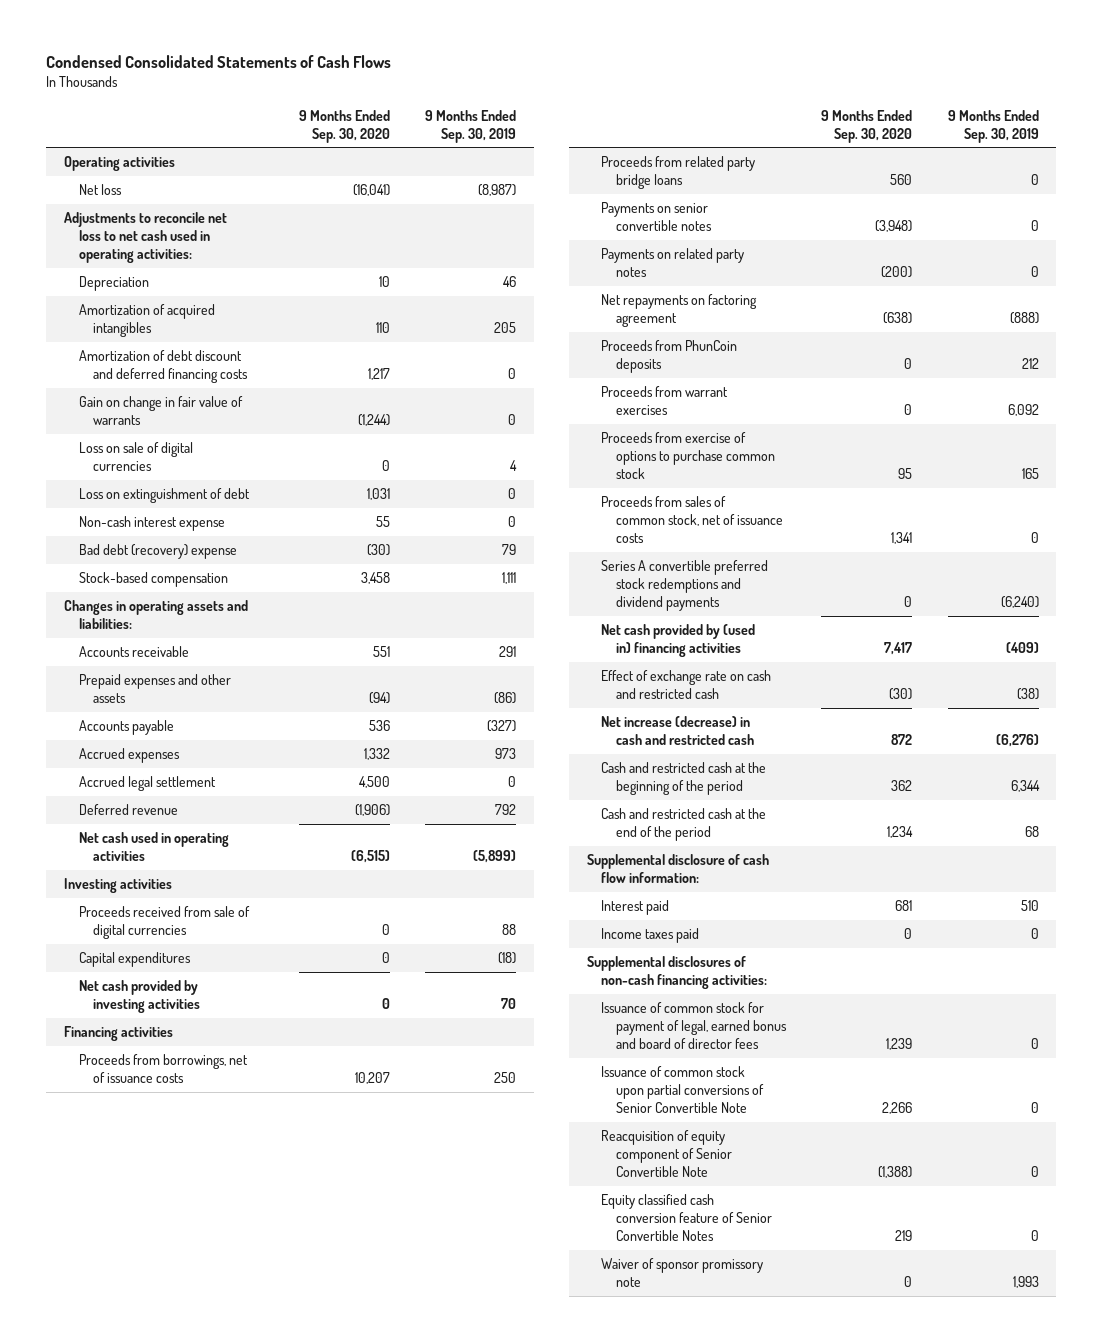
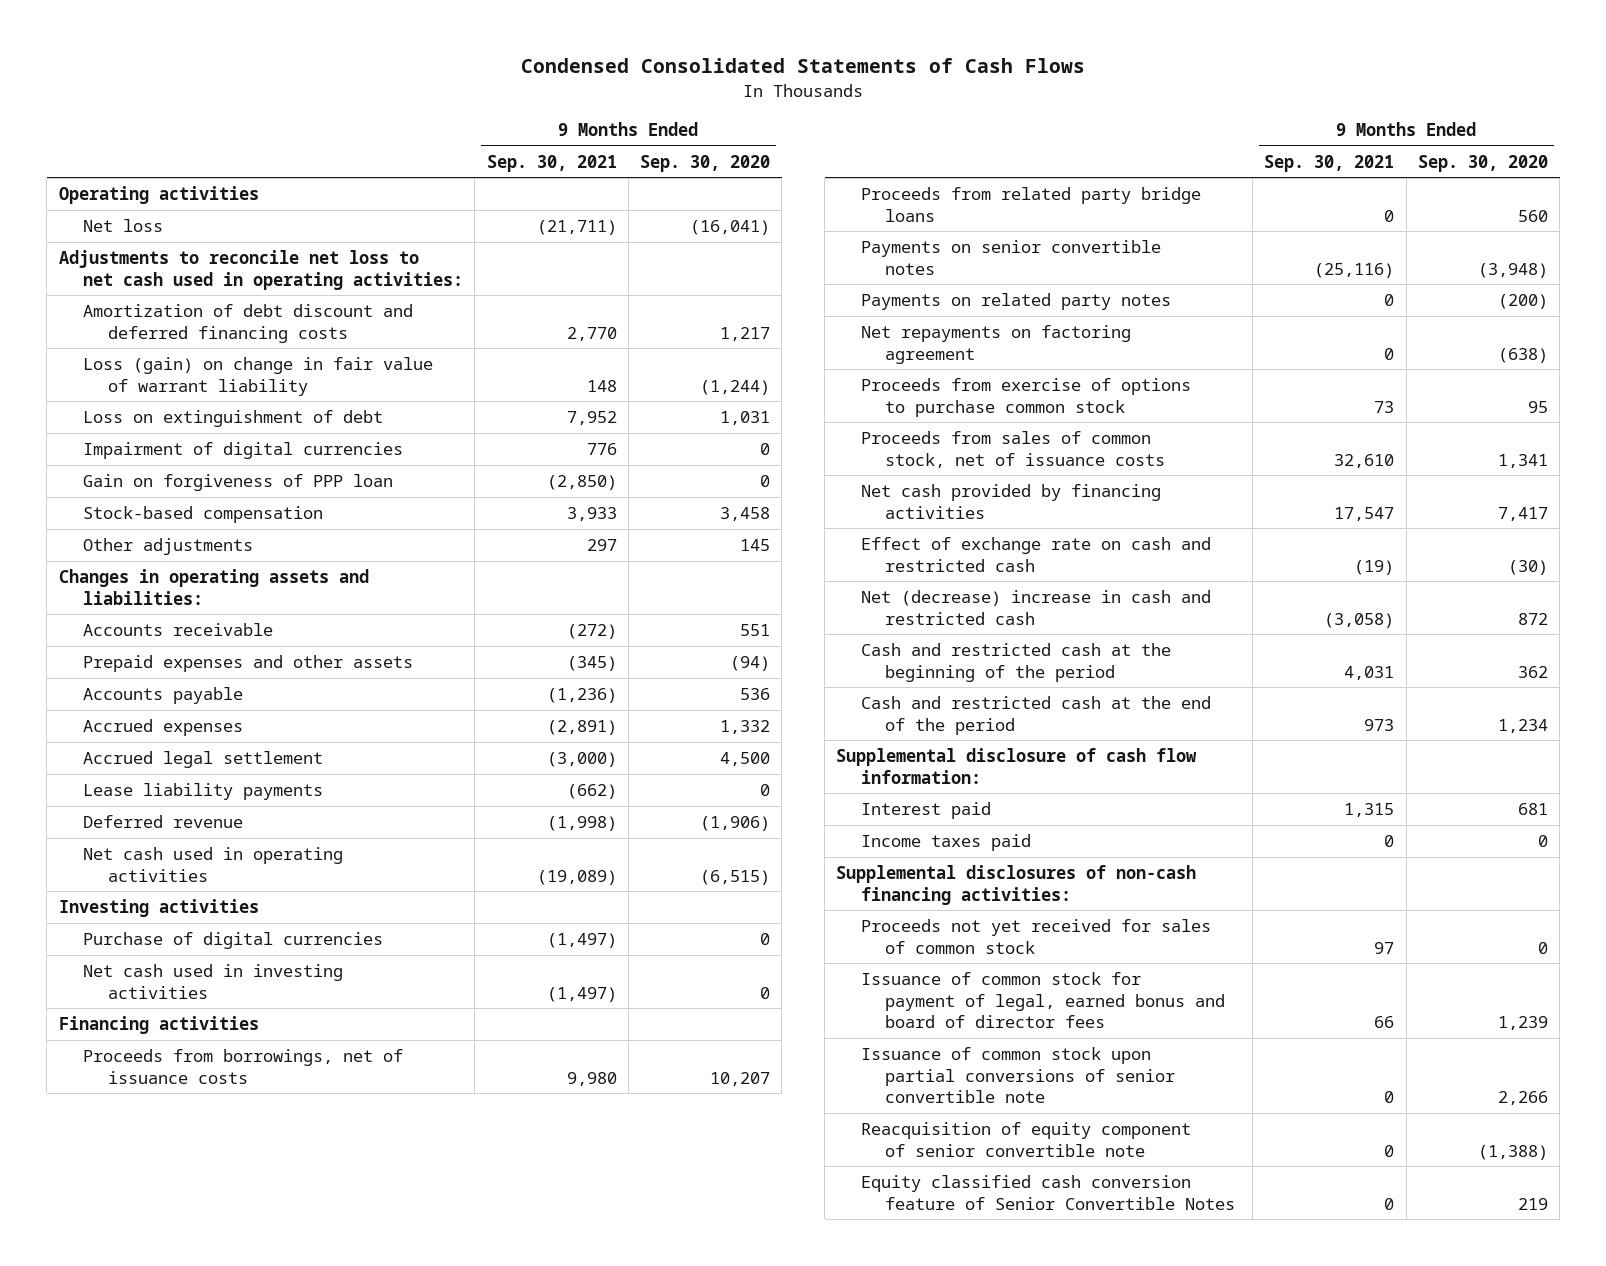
[424,109,516,143] 9 Months Ended Sep. 30, 2019 -> none
none -> [486,154,617,172] Sep. 30, 2021
[78,276,149,292] Depreciation -> none
[78,304,215,338] Amortization of acquired intangibles -> none
[78,442,193,472] Loss on sale of digital currencies -> none
[78,396,243,426] Gain on change in fair value of warrants -> [83,357,434,396] Loss (gain) on change in fair value of warrant liability
[78,516,225,532] Non-cash interest expense -> none
[78,544,237,560] Bad debt (recovery) expense -> none
none -> [83,442,404,460] Impairment of digital currencies
none -> [83,474,394,492] Gain on forgiveness of PPP loan
none -> [83,538,254,556] Other adjustments
none -> [83,783,324,801] Lease liability payments
[78,906,250,940] Proceeds received from sale of digital currencies -> none
[78,952,191,968] Capital expenditures -> none
none -> [83,932,384,950] Purchase of digital currencies
[78,980,201,1014] Net cash provided by investing activities -> [83,964,344,999] Net cash used in investing activities
[601,340,738,374] Proceeds from PhunCoin deposits -> none
[601,386,729,416] Proceeds from warrant exercises -> none
[601,560,769,612] Series A convertible preferred stock redemptions and dividend payments -> none
[601,624,756,658] Net cash provided by (used in) financing activities -> [860,484,1161,519] Net cash provided by financing activities
[601,716,755,746] Net increase (decrease) in cash and restricted cash -> [860,590,1211,625] Net (decrease) increase in cash and restricted cash
none -> [860,919,1211,954] Proceeds not yet received for sales of common stock
[601,1066,765,1114] Issuance of common stock upon partial conversions of Senior Convertible Note -> [860,1047,1176,1104] Issuance of common stock upon partial conversions of senior convertible note
[601,1130,733,1178] Reacquisition of equity component of Senior Convertible Note -> [860,1122,1191,1157] Reacquisition of equity component of senior convertible note
[601,1258,764,1288] Waiver of sponsor promissory note -> none

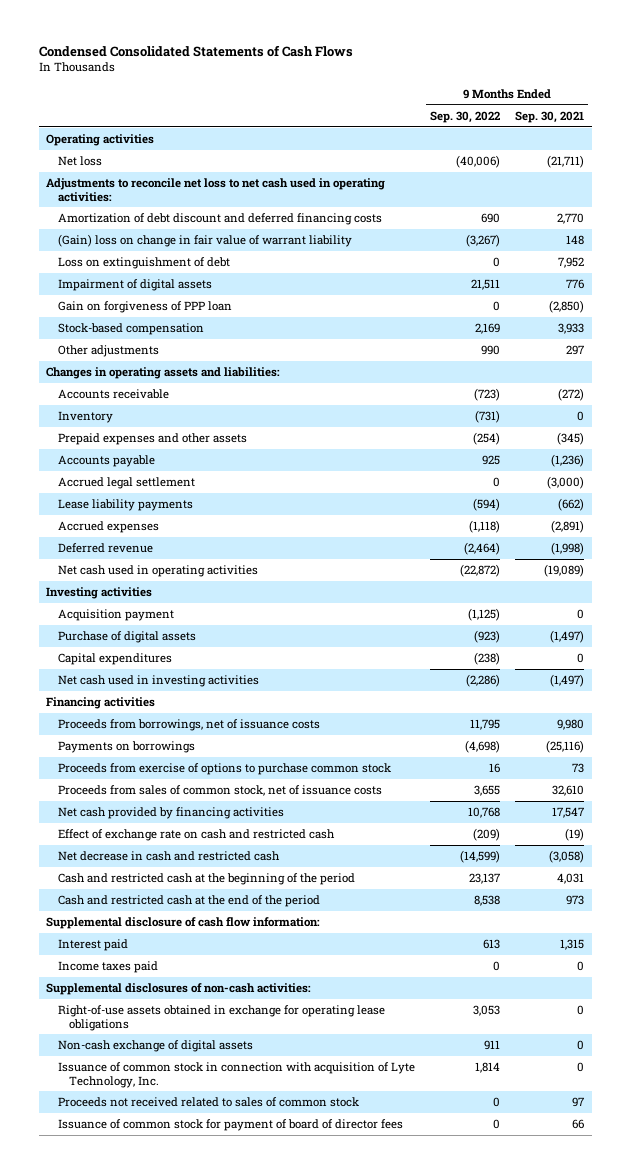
[640,154,771,172] Sep. 30, 2020 -> none
none -> [430,110,501,123] Sep. 30, 2022
[83,357,434,396] Loss (gain) on change in fair value of warrant liability -> [57,234,352,248] (Gain) loss on change in fair value of warrant liability
[83,442,404,460] Impairment of digital currencies -> [57,279,212,292] Impairment of digital assets
none -> [57,411,113,424] Inventory
[83,719,244,737] Accrued expenses -> [57,521,159,534] Accrued expenses
none -> [57,609,174,622] Acquisition payment
[83,932,384,950] Purchase of digital currencies -> [57,631,196,644] Purchase of digital assets
none -> [57,653,172,666] Capital expenditures
[860,187,1201,222] Proceeds from related party bridge loans -> none
[860,293,1171,311] Payments on related party notes -> none
[860,325,1131,364] Net repayments on factoring agreement -> none
[860,240,1161,275] Payments on senior convertible notes -> [57,741,195,754] Payments on borrowings
[860,590,1211,625] Net (decrease) increase in cash and restricted cash -> [57,851,280,862] Net decrease in cash and restricted cash
[860,1047,1176,1104] Issuance of common stock upon partial conversions of senior convertible note -> none
[860,1122,1191,1157] Reacquisition of equity component of senior convertible note -> none
[860,1175,1236,1210] Equity classified cash conversion feature of Senior Convertible Notes -> none
[836,865,1197,905] Supplemental disclosures of non-cash financing activities: -> [46,983,312,996] Supplemental disclosures of non-cash activities:
none -> [57,1005,385,1031] Right-of-use assets obtained in exchange for operating lease obligations
none -> [57,1040,253,1053] Non-cash exchange of digital assets
none -> [57,1062,415,1088] Issuance of common stock in connection with acquisition of Lyte Technology, Inc.
[860,919,1211,954] Proceeds not yet received for sales of common stock -> [57,1097,359,1108] Proceeds not received related to sales of common stock
[860,972,1226,1029] Issuance of common stock for payment of legal, earned bonus and board of director fees -> [57,1119,403,1132] Issuance of common stock for payment of board of director fees

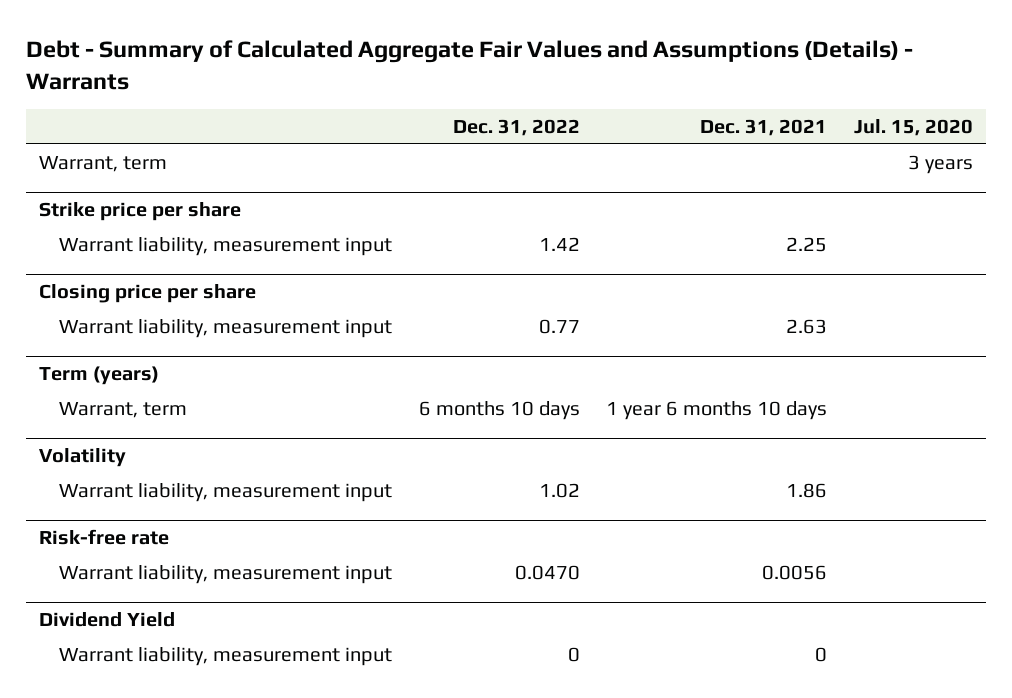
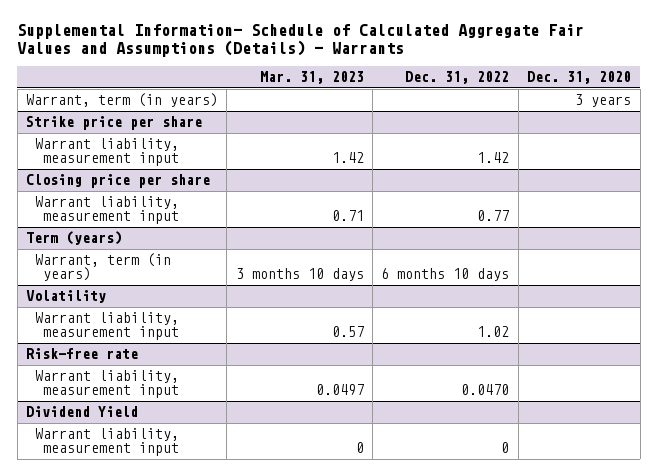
[25,40,913,90] Debt - Summary of Calculated Aggregate Fair Values and Assumptions (Details) - Warrants -> [17,23,585,58] Supplemental Information- Schedule of Calculated Aggregate Fair Values and Assumptions (Details) - Warrants
[700,119,828,137] Dec. 31, 2021 -> none
[853,119,973,137] Jul. 15, 2020 -> none
none -> [259,71,364,85] Mar. 31, 2023
none -> [527,71,632,85] Dec. 31, 2020
[39,155,168,172] Warrant, term -> [26,93,219,108] Warrant, term (in years)
[59,401,188,418] Warrant, term -> [34,253,171,282] Warrant, term (in years)

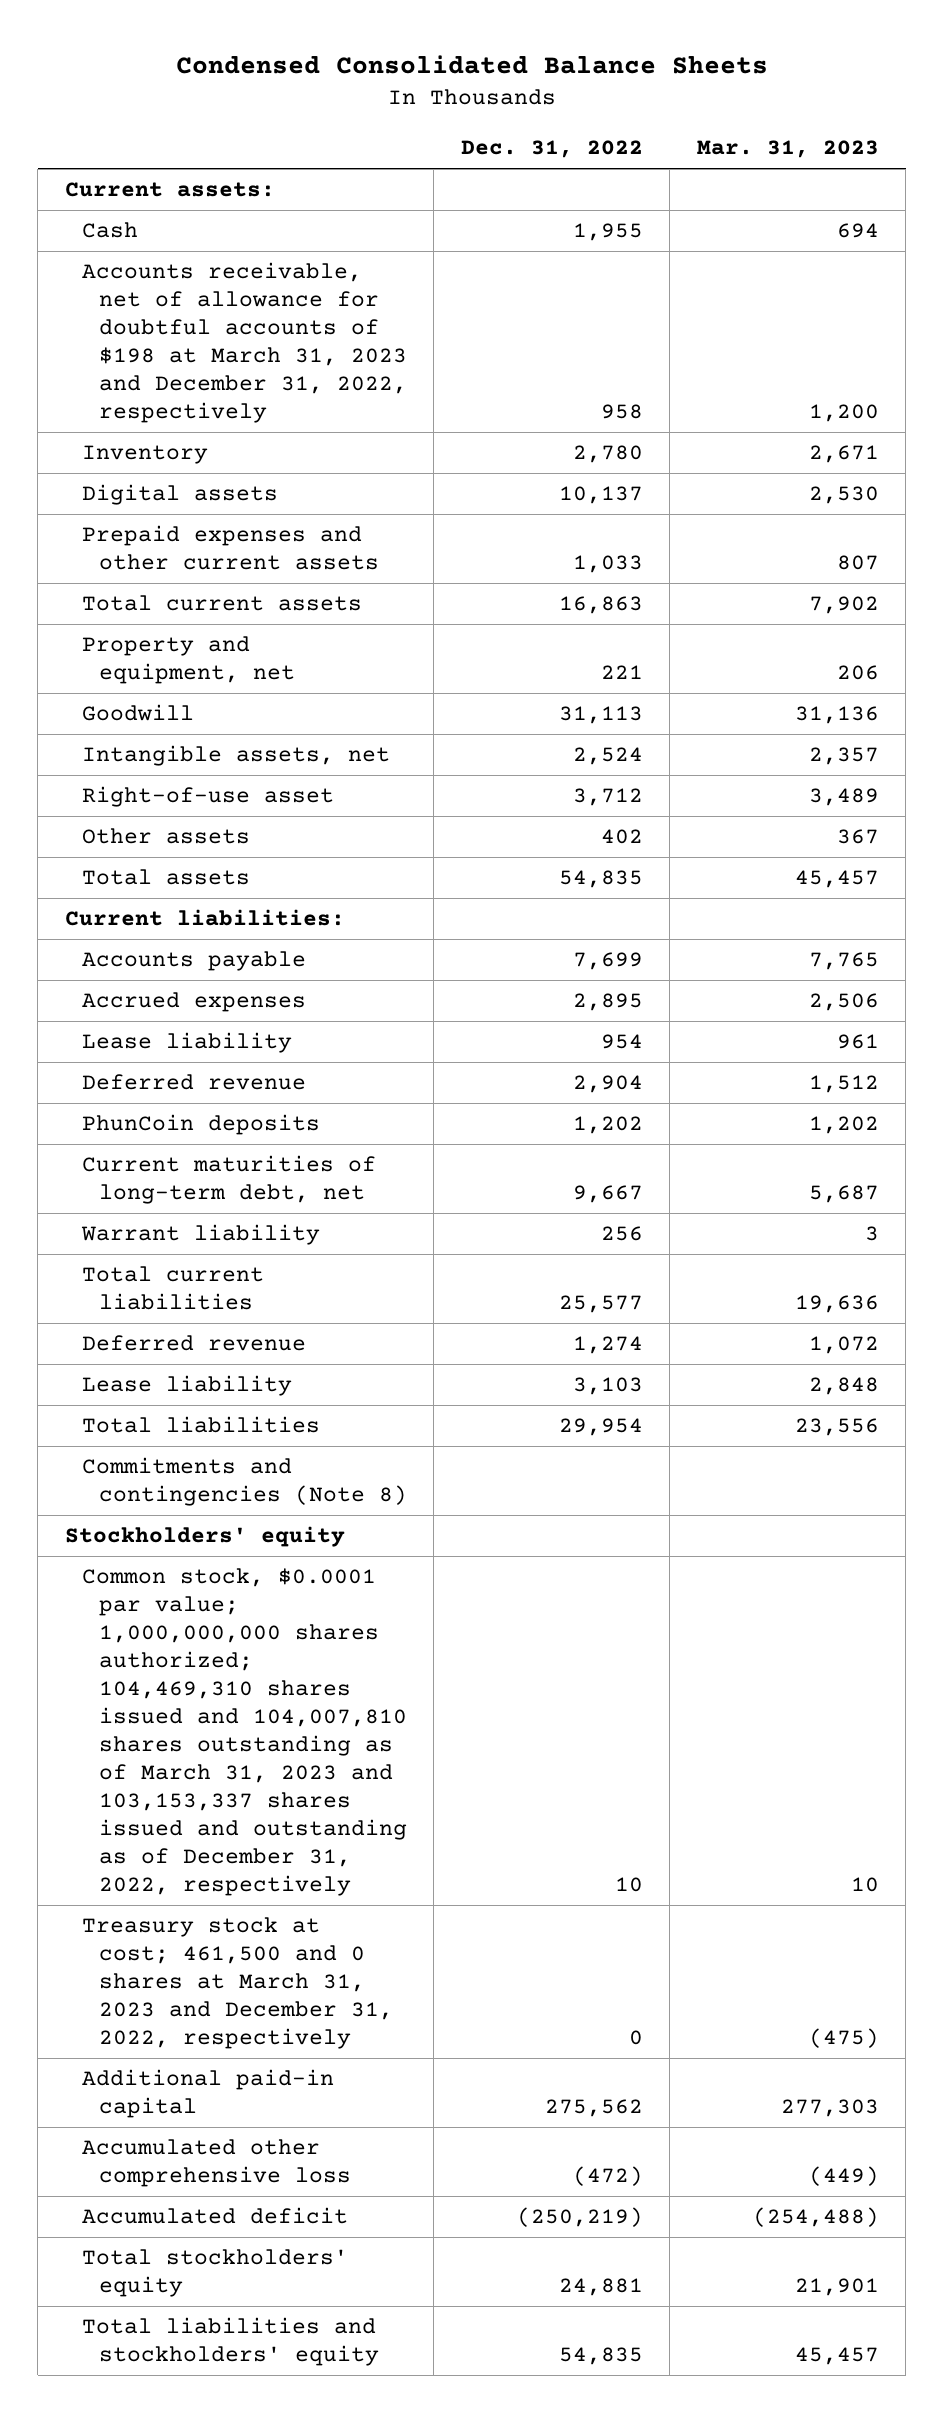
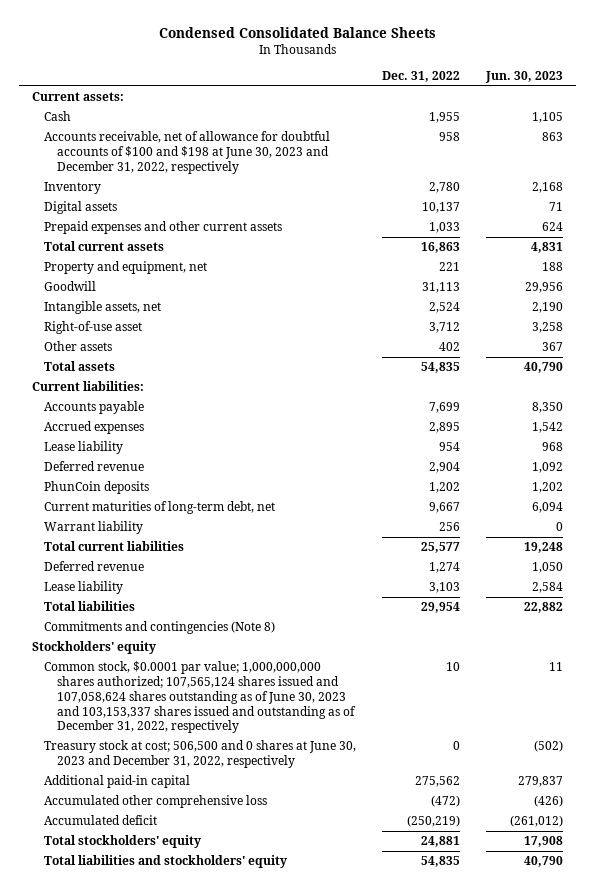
[696,140,879,159] Mar. 31, 2023 -> none
none -> [484,70,563,83] Jun. 30, 2023
[81,262,407,424] Accounts receivable, net of allowance for doubtful accounts of $198 at March 31, 2023 and December 31, 2022, respectively -> [44,131,331,174] Accounts receivable, net of allowance for doubtful accounts of $100 and $198 at June 30, 2023 and December 31, 2022, respectively
[81,1568,407,1896] Common stock, $0.0001 par value; 1,000,000,000 shares authorized; 104,469,310 shares issued and 104,007,810 shares outstanding as of March 31, 2023 and 103,153,337 shares issued and outstanding as of December 31, 2022, respectively -> [44,661,356,734] Common stock, $0.0001 par value; 1,000,000,000 shares authorized; 107,565,124 shares issued and 107,058,624 shares outstanding as of June 30, 2023 and 103,153,337 shares issued and outstanding as of December 31, 2022, respectively
[81,1917,393,2050] Treasury stock at cost; 461,500 and 0 shares at March 31, 2023 and December 31, 2022, respectively -> [44,740,357,769] Treasury stock at cost; 506,500 and 0 shares at June 30, 2023 and December 31, 2022, respectively

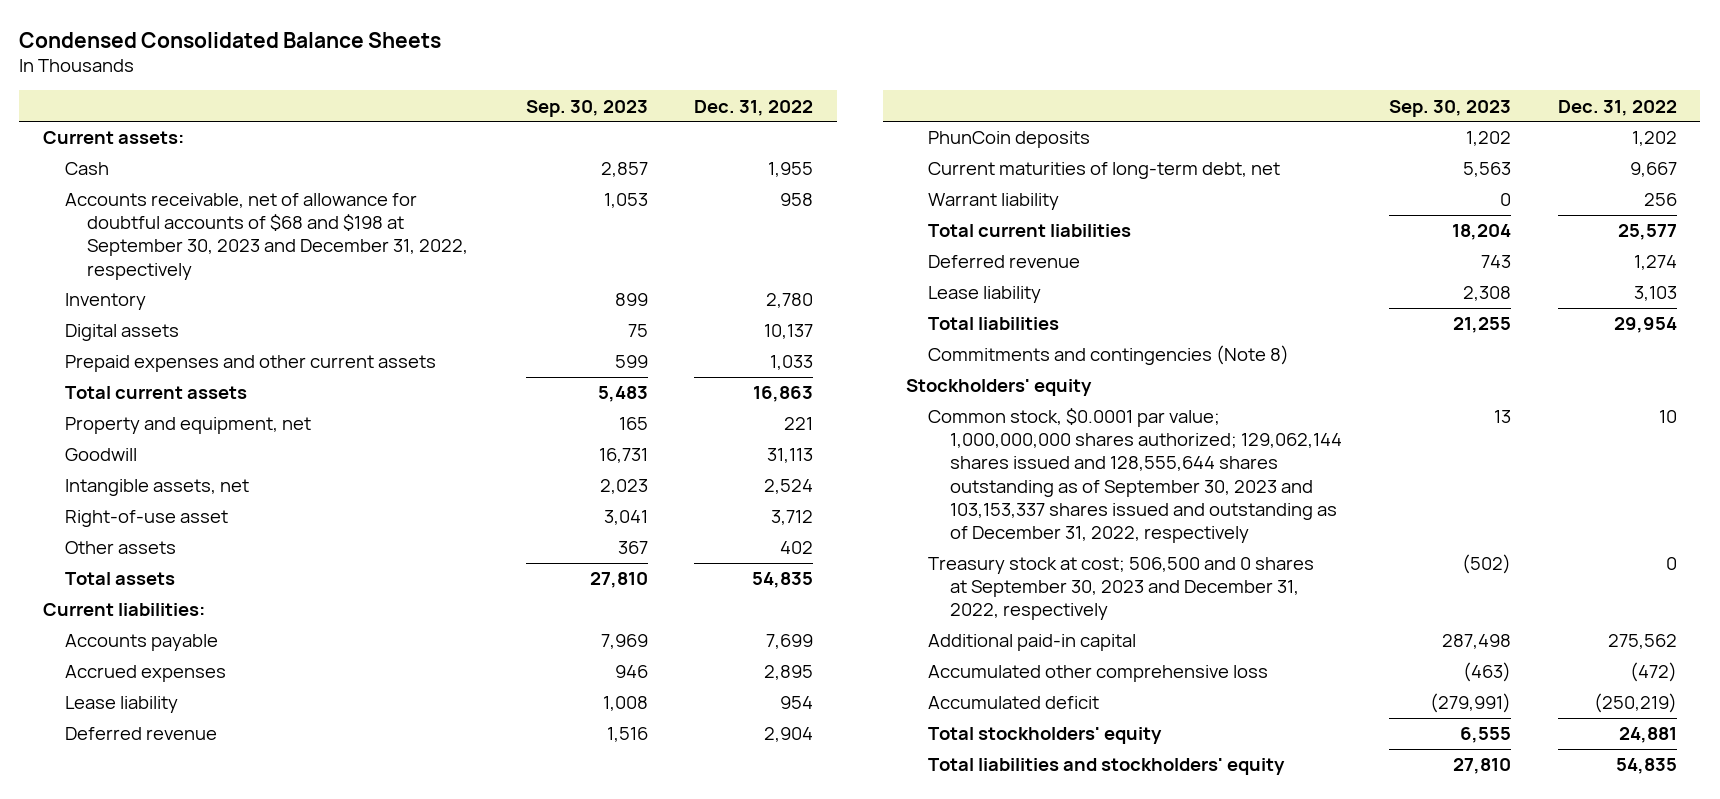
[484,70,563,83] Jun. 30, 2023 -> none
none -> [525,99,648,117] Sep. 30, 2023
[44,131,331,174] Accounts receivable, net of allowance for doubtful accounts of $100 and $198 at June 30, 2023 and December 31, 2022, respectively -> [64,193,468,280] Accounts receivable, net of allowance for doubtful accounts of $68 and $198 at September 30, 2023 and December 31, 2022, respectively
[44,661,356,734] Common stock, $0.0001 par value; 1,000,000,000 shares authorized; 107,565,124 shares issued and 107,058,624 shares outstanding as of June 30, 2023 and 103,153,337 shares issued and outstanding as of December 31, 2022, respectively -> [928,408,1342,543] Common stock, $0.0001 par value; 1,000,000,000 shares authorized; 129,062,144 shares issued and 128,555,644 shares outstanding as of September 30, 2023 and 103,153,337 shares issued and outstanding as of December 31, 2022, respectively
[44,740,357,769] Treasury stock at cost; 506,500 and 0 shares at June 30, 2023 and December 31, 2022, respectively -> [928,557,1315,621] Treasury stock at cost; 506,500 and 0 shares at September 30, 2023 and December 31, 2022, respectively

